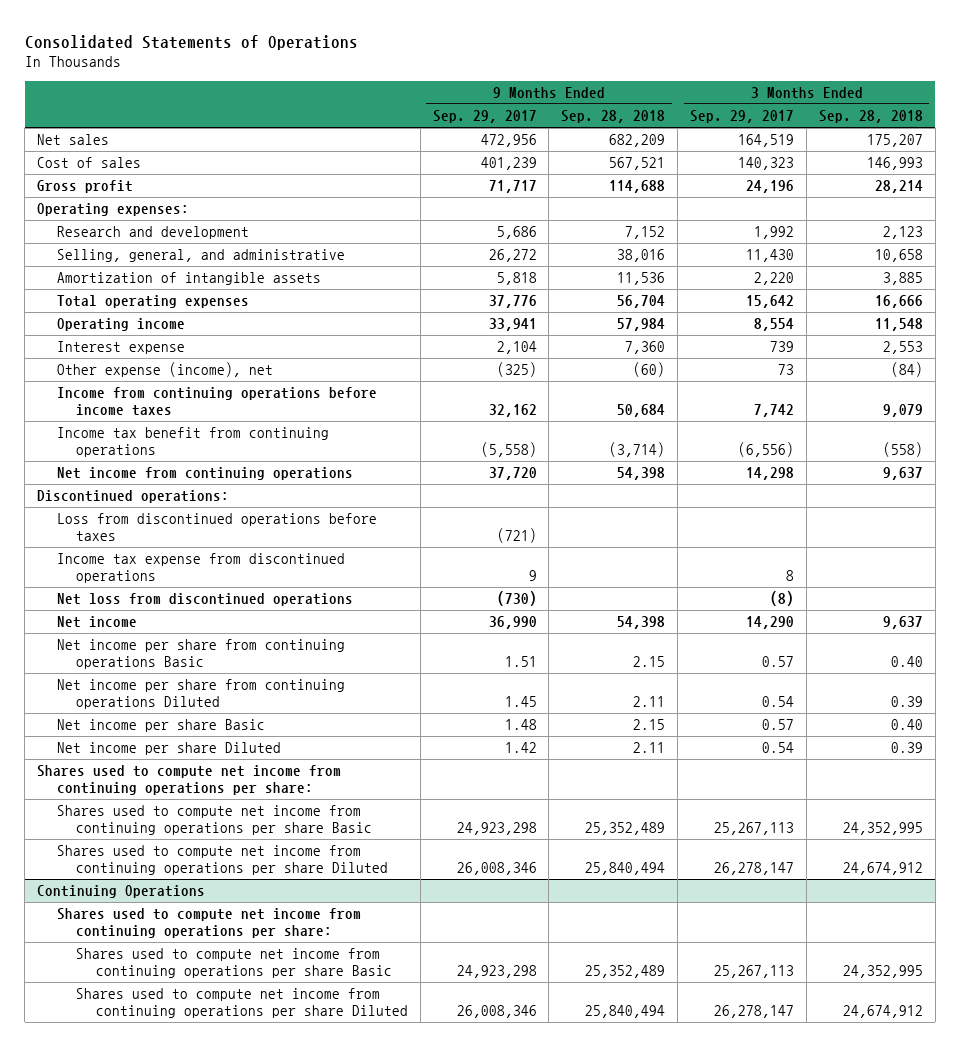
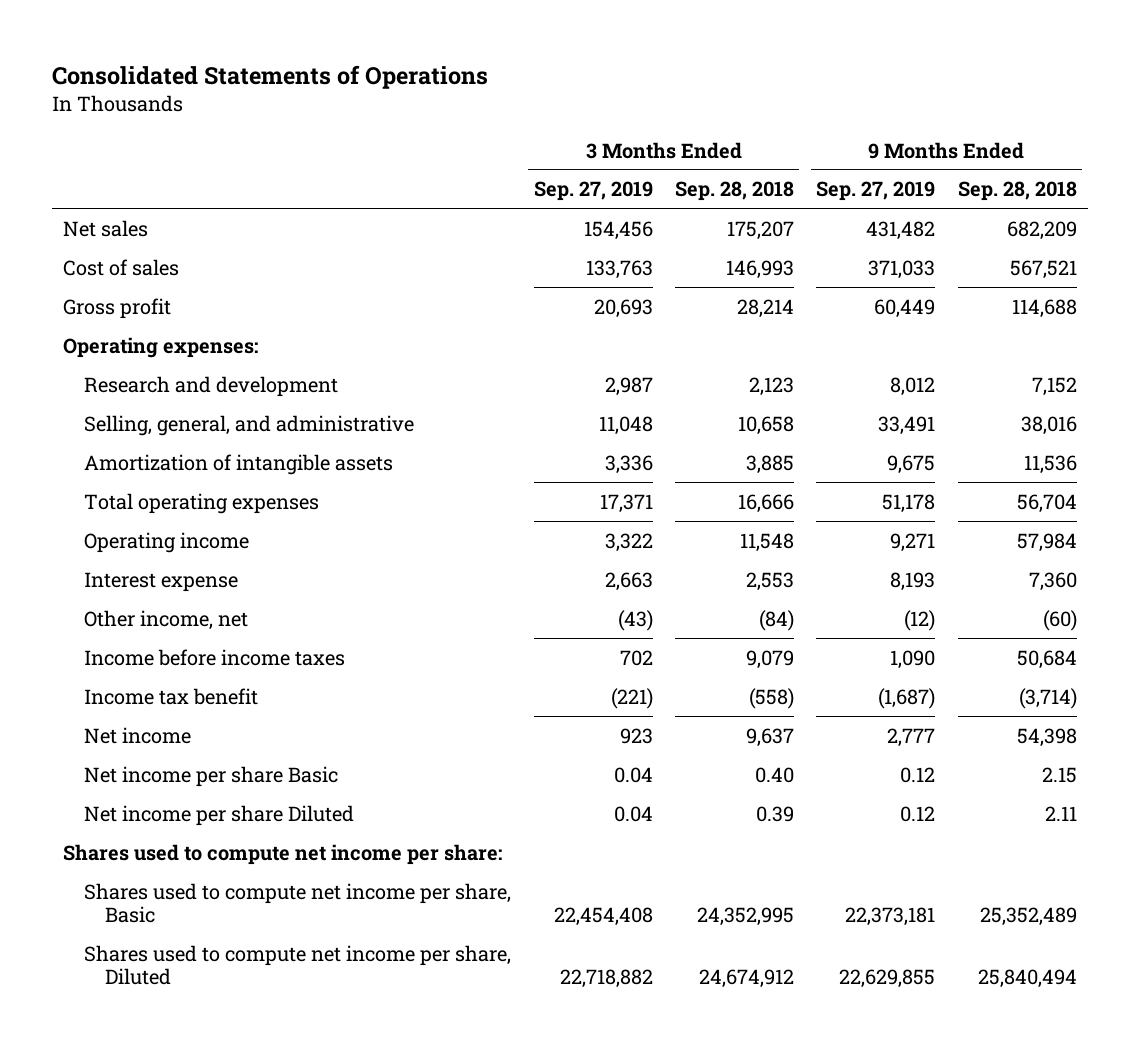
[432,110,537,124] Sep. 29, 2017 -> none
[690,110,795,124] Sep. 29, 2017 -> none
none -> [533,181,653,202] Sep. 27, 2019
none -> [816,181,936,202] Sep. 27, 2019
[56,467,353,481] Net income from continuing operations -> none
[37,490,230,504] Discontinued operations: -> none
[56,513,377,542] Loss from discontinued operations before taxes -> none
[56,553,345,584] Income tax expense from discontinued operations -> none
[56,593,353,607] Net loss from discontinued operations -> none
[56,362,273,378] Other expense (income), net -> [84,609,249,630] Other income, net
[56,387,377,417] Income from continuing operations before income taxes -> [84,648,346,666] Income before income taxes
[56,427,329,458] Income tax benefit from continuing operations -> [84,687,259,705] Income tax benefit
[56,639,345,670] Net income per share from continuing operations Basic -> none
[56,679,345,710] Net income per share from continuing operations Diluted -> none
[37,885,206,899] Continuing Operations -> none
[56,908,361,939] Shares used to compute net income from continuing operations per share: -> none
[76,948,392,979] Shares used to compute net income from continuing operations per share Basic -> none
[76,988,408,1019] Shares used to compute net income from continuing operations per share Diluted -> none
[37,765,342,796] Shares used to compute net income from continuing operations per share: -> [63,843,503,865] Shares used to compute net income per share:
[56,805,373,836] Shares used to compute net income from continuing operations per share Basic -> [84,882,512,924] Shares used to compute net income per share, Basic
[56,845,389,876] Shares used to compute net income from continuing operations per share Diluted -> [84,944,512,986] Shares used to compute net income per share, Diluted

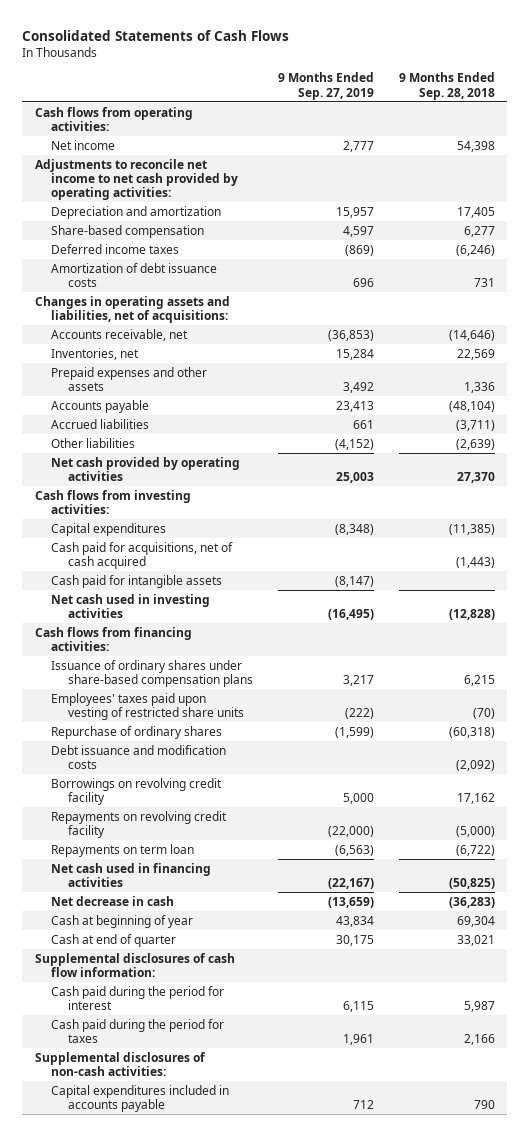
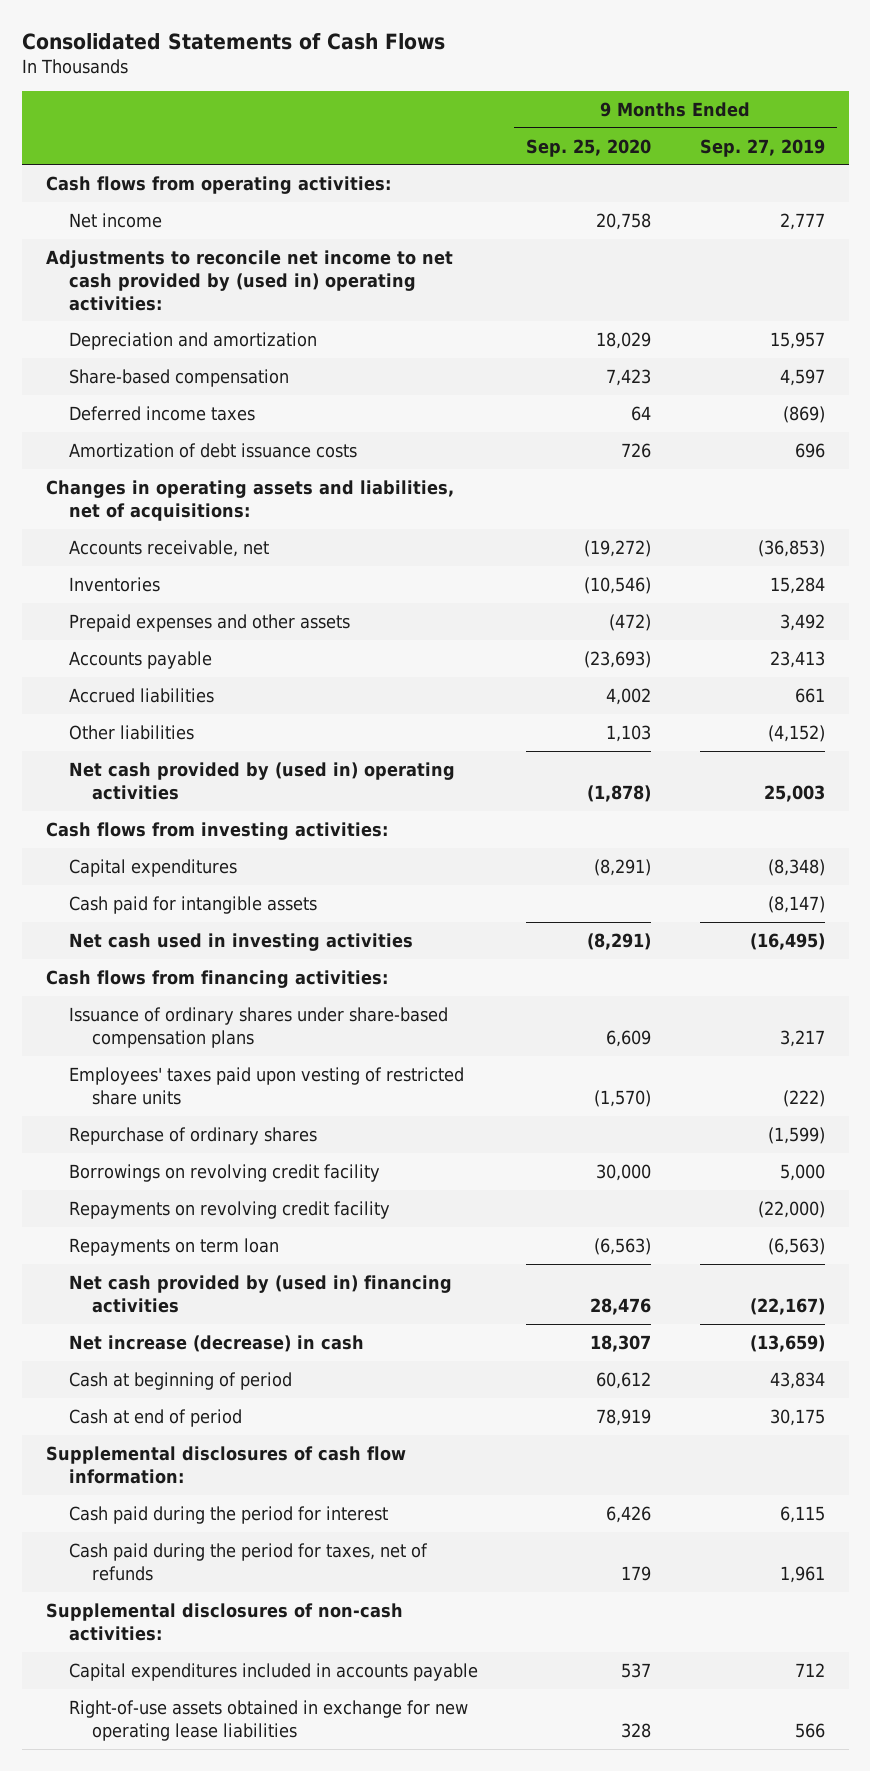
[398,72,495,100] 9 Months Ended Sep. 28, 2018 -> none
none -> [526,138,652,157] Sep. 25, 2020
[34,158,239,200] Adjustments to reconcile net income to net cash provided by operating activities: -> [45,249,453,311] Adjustments to reconcile net income to net cash provided by (used in) operating activities:
[51,347,140,360] Inventories, net -> [68,576,160,592] Inventories
[51,456,241,481] Net cash provided by operating activities -> [68,761,455,800] Net cash provided by (used in) operating activities
[51,541,234,569] Cash paid for acquisitions, net of cash acquired -> none
[51,744,227,769] Debt issuance and modification costs -> none
[51,862,212,887] Net cash used in financing activities -> [68,1274,452,1313] Net cash provided by (used in) financing activities
[51,895,175,906] Net decrease in cash -> [68,1334,364,1352] Net increase (decrease) in cash
[51,914,194,928] Cash at beginning of year -> [68,1371,292,1390] Cash at beginning of period
[51,933,177,947] Cash at end of quarter -> [68,1408,242,1427] Cash at end of period
[51,1018,225,1043] Cash paid during the period for taxes -> [68,1542,428,1581] Cash paid during the period for taxes, net of refunds
none -> [68,1699,468,1741] Right-of-use assets obtained in exchange for new operating lease liabilities

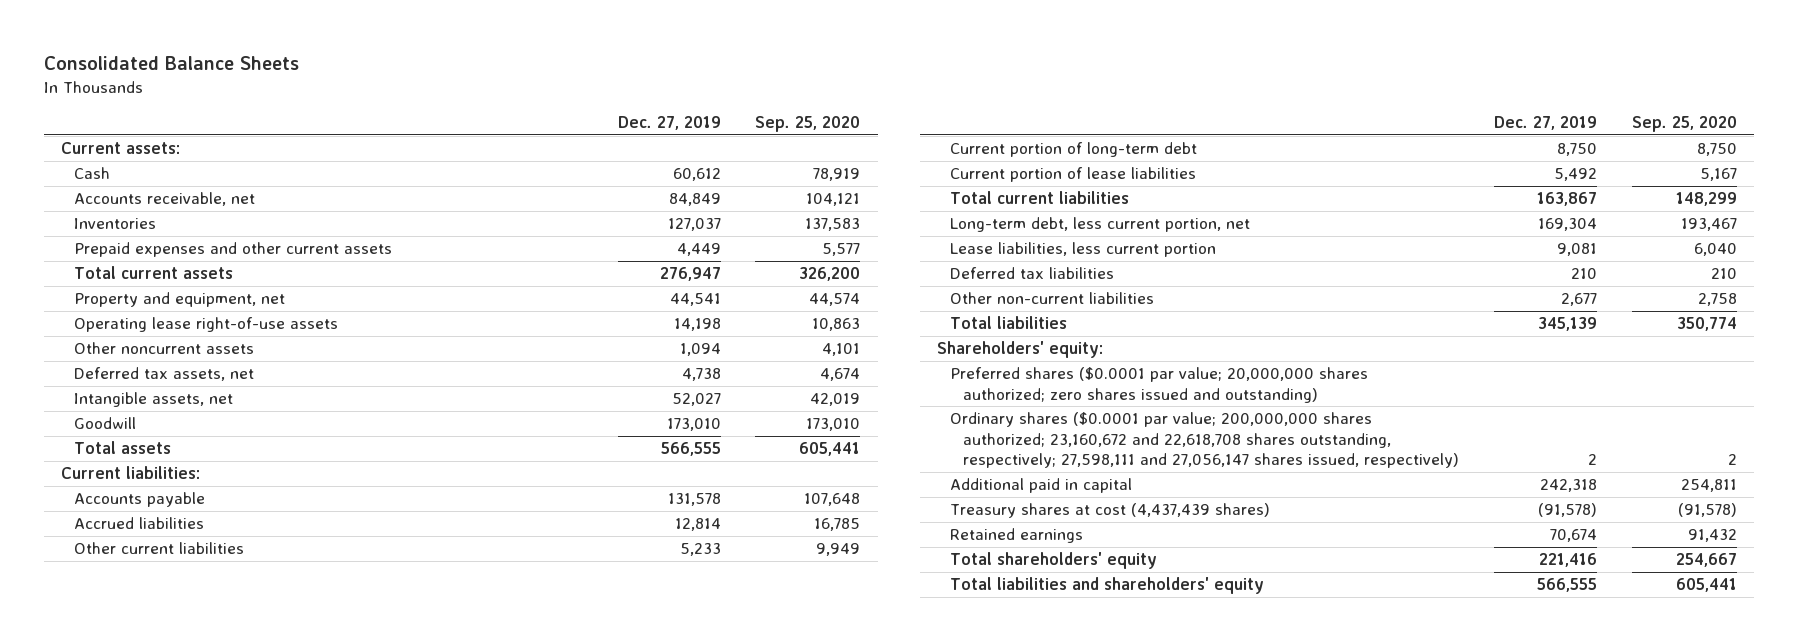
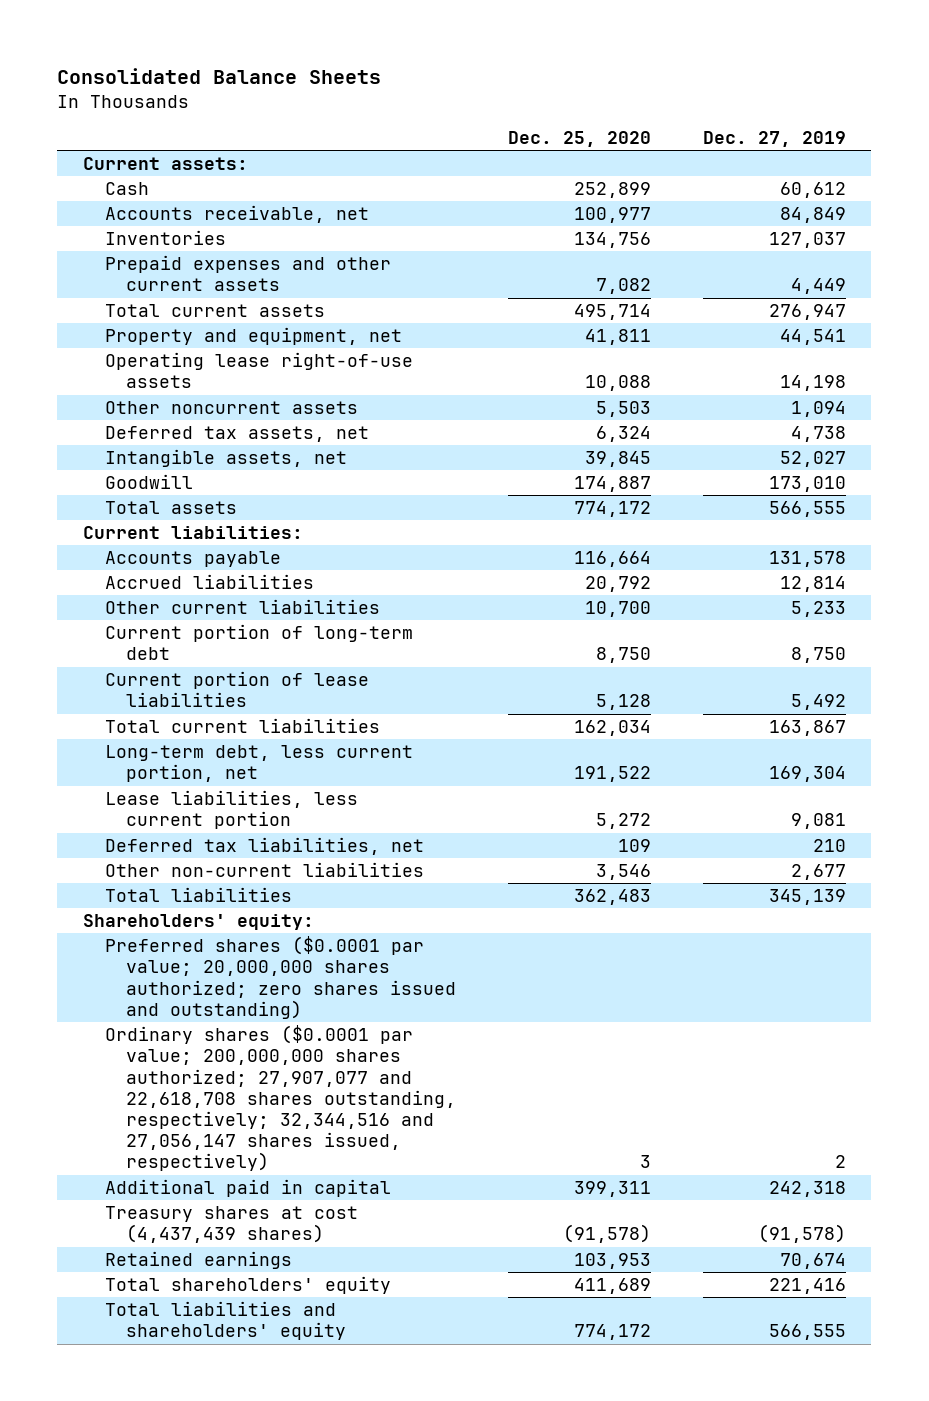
[755,115,861,132] Sep. 25, 2020 -> none
none -> [507,131,651,148] Dec. 25, 2020
[950,267,1115,280] Deferred tax liabilities -> [104,837,424,856] Deferred tax liabilities, net
[950,412,1460,468] Ordinary shares ($0.0001 par value; 200,000,000 shares authorized; 23,160,672 and 22,618,708 shares outstanding, respectively; 27,598,111 and 27,056,147 shares issued, respectively) -> [104,1025,456,1172] Ordinary shares ($0.0001 par value; 200,000,000 shares authorized; 27,907,077 and 22,618,708 shares outstanding, respectively; 32,344,516 and 27,056,147 shares issued, respectively)

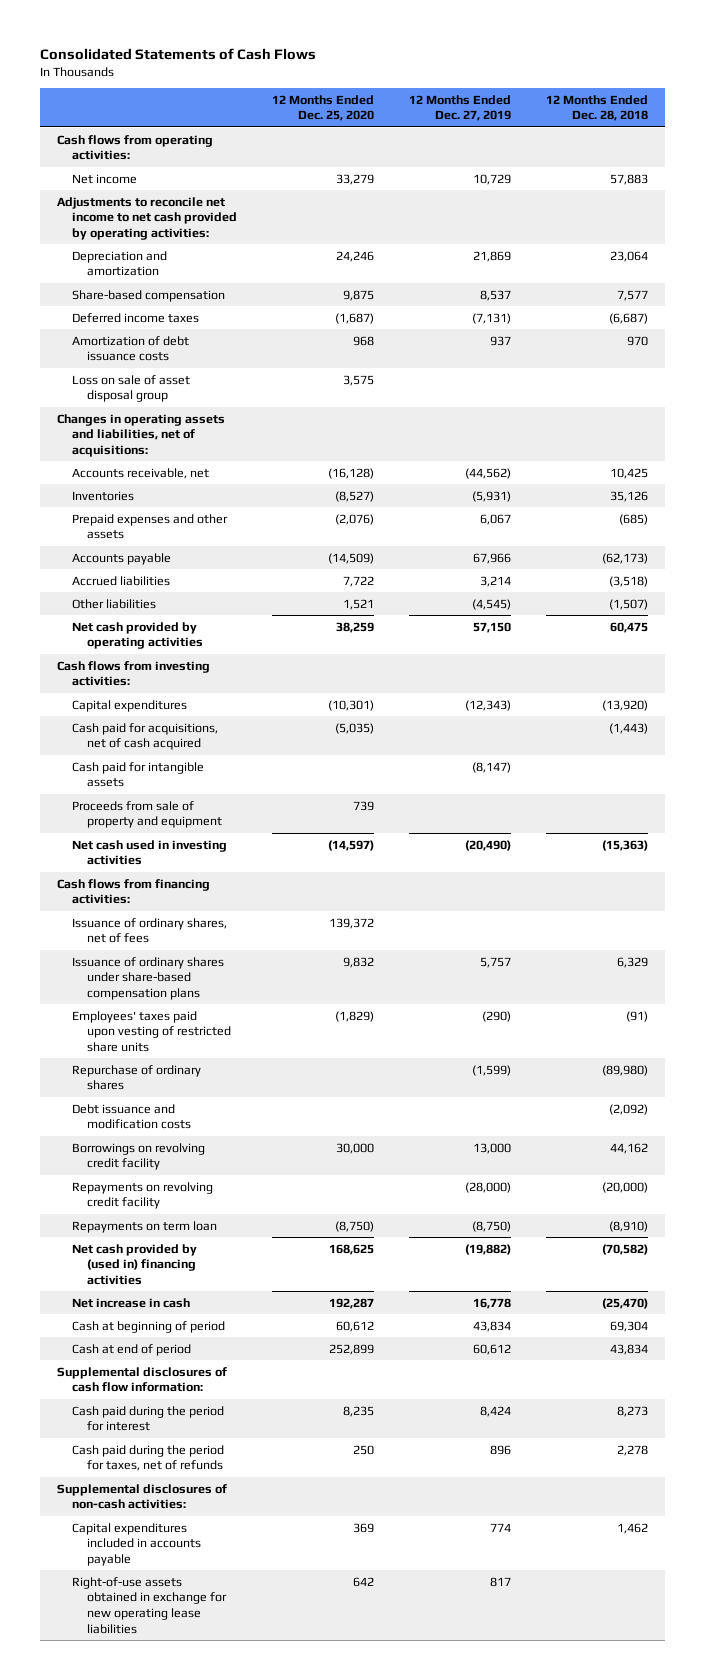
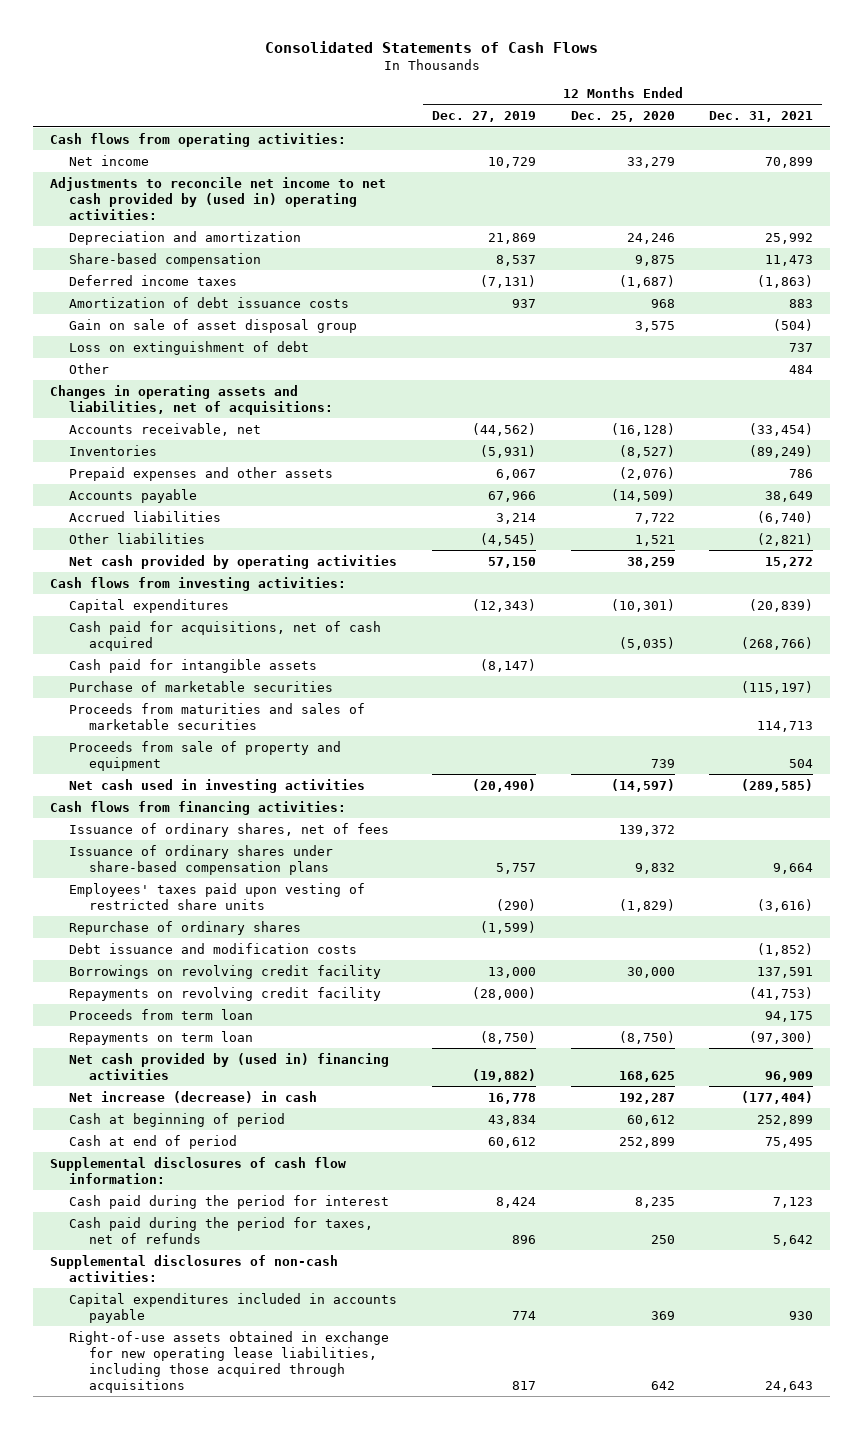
[545,94,648,122] 12 Months Ended Dec. 28, 2018 -> none
none -> [709,111,814,123] Dec. 31, 2021
[57,196,238,240] Adjustments to reconcile net income to net cash provided by operating activities: -> [50,176,387,220] Adjustments to reconcile net income to net cash provided by (used in) operating activities:
[72,374,191,403] Loss on sale of asset disposal group -> [69,318,358,333] Gain on sale of asset disposal group
none -> [69,340,310,355] Loss on extinguishment of debt
none -> [69,362,110,374] Other
none -> [69,680,334,692] Purchase of marketable securities
none -> [69,702,366,730] Proceeds from maturities and sales of marketable securities
none -> [69,1008,254,1020] Proceeds from term loan
[72,1297,191,1308] Net increase in cash -> [69,1090,318,1103] Net increase (decrease) in cash
[72,1576,227,1634] Right-of-use assets obtained in exchange for new operating lease liabilities -> [69,1330,390,1393] Right-of-use assets obtained in exchange for new operating lease liabilities, including those acquired through acquisitions

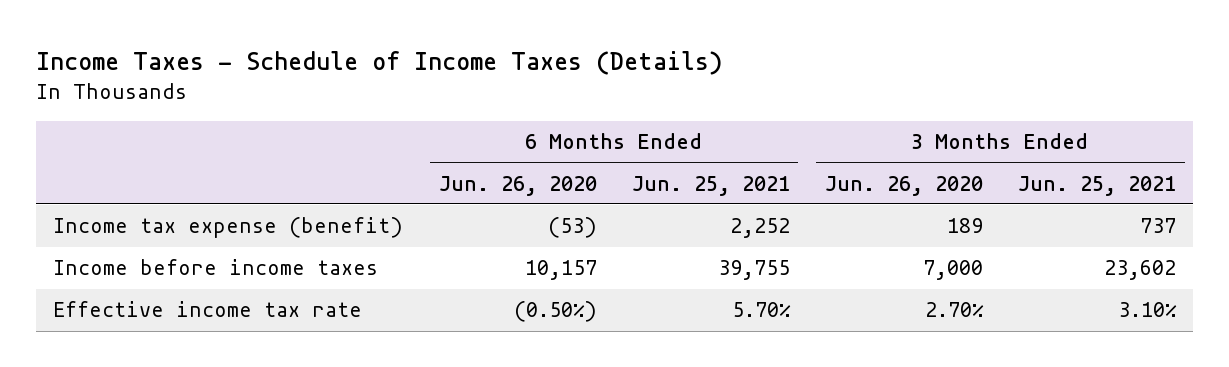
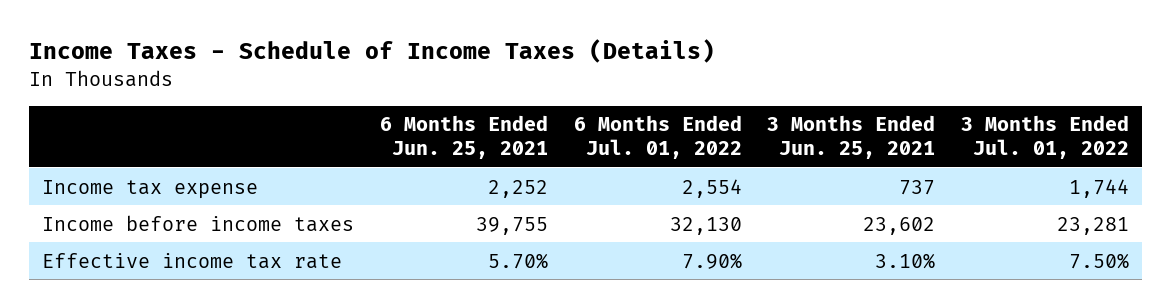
[438,175,597,196] Jun. 26, 2020 -> none
[824,175,983,196] Jun. 26, 2020 -> none
none -> [573,115,742,159] 6 Months Ended Jul. 01, 2022
none -> [961,115,1130,159] 3 Months Ended Jul. 01, 2022
[53,217,404,239] Income tax expense (benefit) -> [41,179,258,199] Income tax expense

